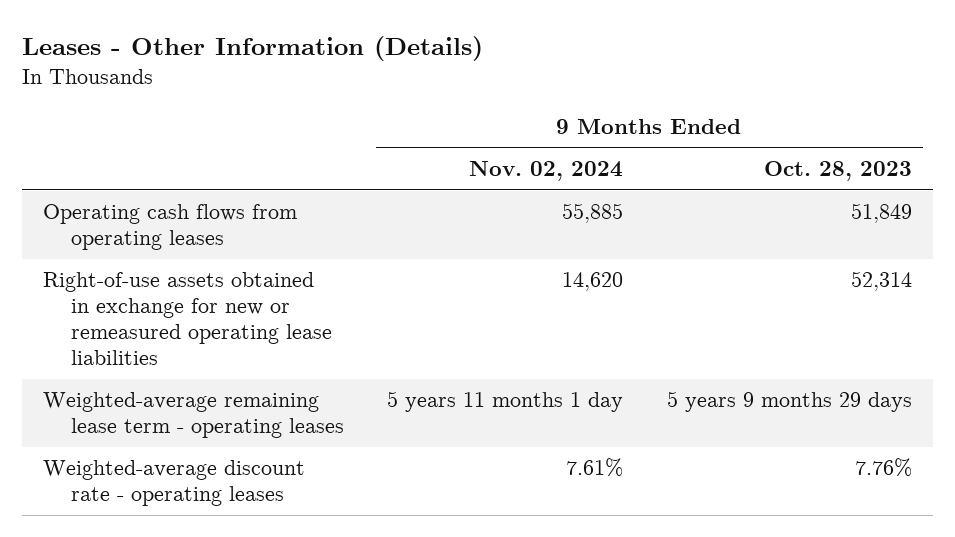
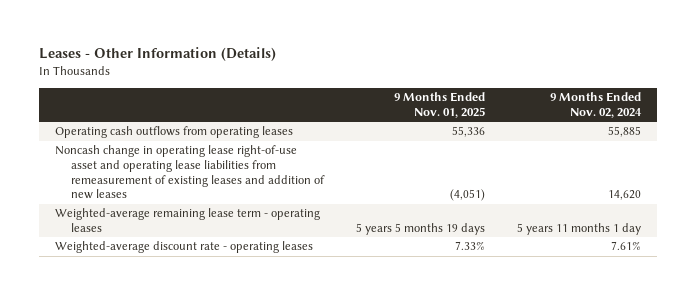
[763,160,912,181] Oct. 28, 2023 -> none
none -> [394,92,486,118] 9 Months Ended Nov. 01, 2025
[43,204,298,251] Operating cash flows from operating leases -> [54,126,293,139] Operating cash outflows from operating leases
[43,272,332,365] Right-of-use assets obtained in exchange for new or remeasured operating lease liabilities -> [54,145,326,200] Noncash change in operating lease right-of-use asset and operating lease liabilities from remeasurement of existing leases and addition of new leases

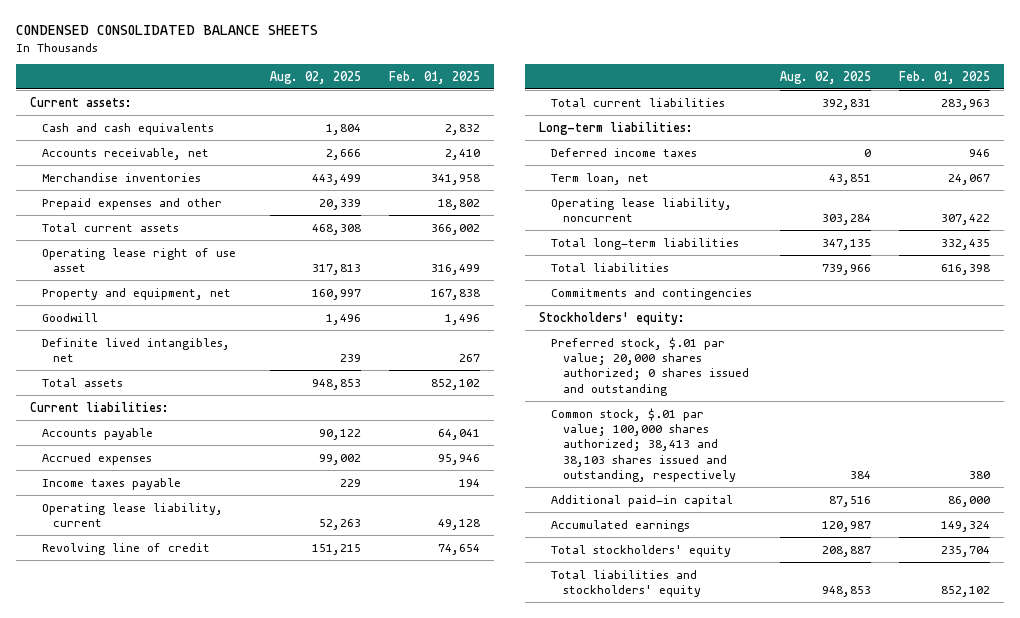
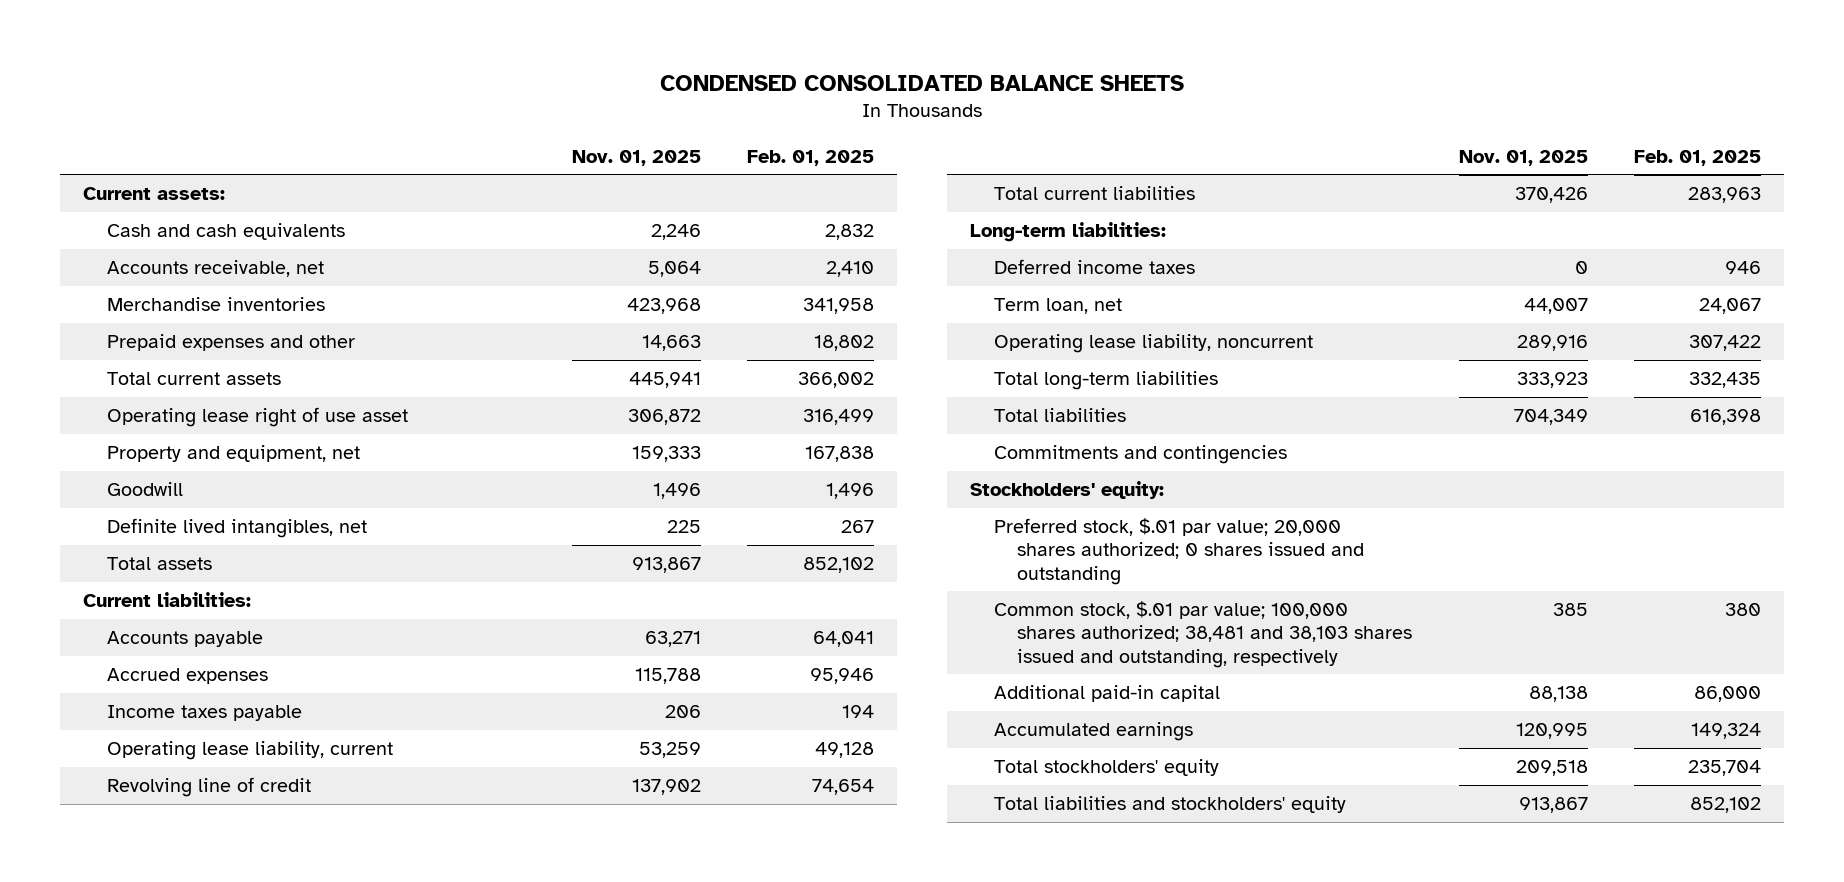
[270,70,362,84] Aug. 02, 2025 -> none
none -> [571,149,701,166] Nov. 01, 2025
[551,407,736,483] Common stock, $.01 par value; 100,000 shares authorized; 38,413 and 38,103 shares issued and outstanding, respectively -> [993,601,1413,668] Common stock, $.01 par value; 100,000 shares authorized; 38,481 and 38,103 shares issued and outstanding, respectively

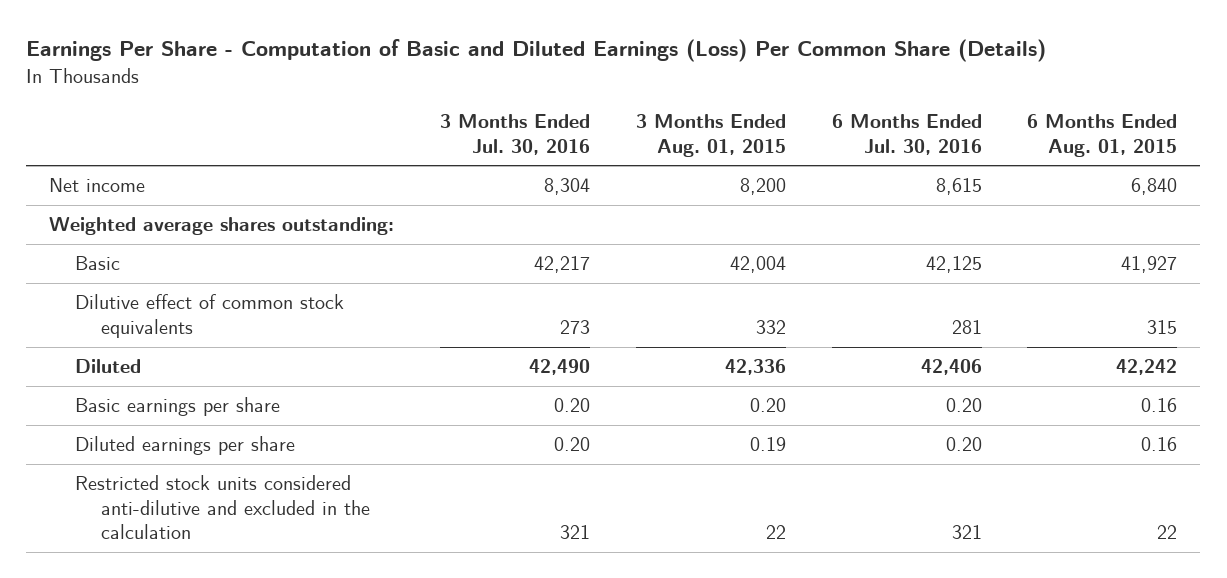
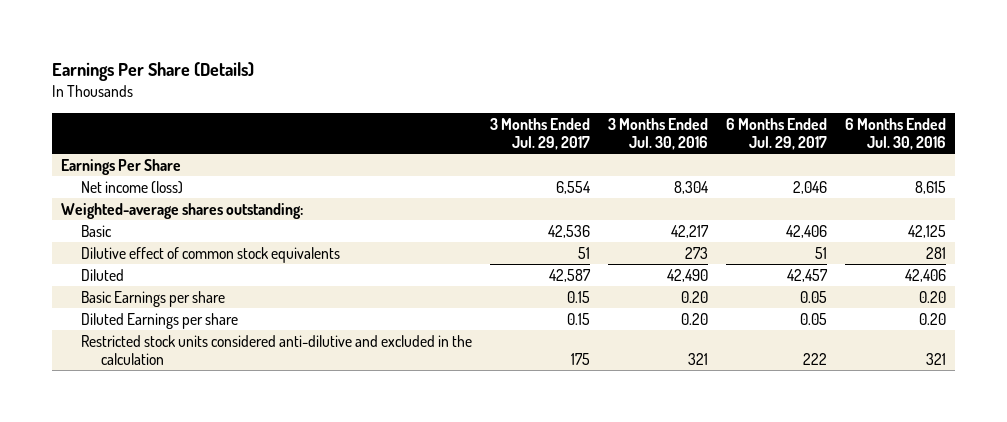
[26,39,1047,63] Earnings Per Share - Computation of Basic and Diluted Earnings (Loss) Per Common Share (Details) -> [52,62,255,82] Earnings Per Share (Details)
[635,114,786,157] 3 Months Ended Aug. 01, 2015 -> none
[1027,114,1178,157] 6 Months Ended Aug. 01, 2015 -> none
none -> [490,117,591,150] 3 Months Ended Jul. 29, 2017
none -> [725,117,827,150] 6 Months Ended Jul. 29, 2017
none -> [61,158,182,175] Earnings Per Share
[49,178,146,193] Net income -> [81,180,184,194] Net income (loss)
[49,217,395,236] Weighted average shares outstanding: -> [61,202,304,219] Weighted-average shares outstanding:
[75,397,281,417] Basic earnings per share -> [81,290,226,307] Basic Earnings per share
[75,436,296,456] Diluted earnings per share -> [81,312,239,329] Diluted Earnings per share

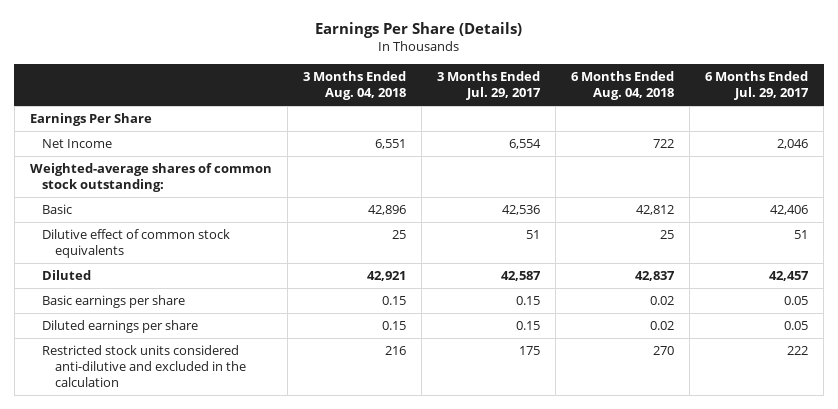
[607,117,708,150] 3 Months Ended Jul. 30, 2016 -> none
[844,117,946,150] 6 Months Ended Jul. 30, 2016 -> none
none -> [302,70,406,100] 3 Months Ended Aug. 04, 2018
none -> [571,70,675,100] 6 Months Ended Aug. 04, 2018
[81,180,184,194] Net income (loss) -> [42,139,113,149] Net Income
[61,202,304,219] Weighted-average shares outstanding: -> [29,163,272,193] Weighted-average shares of common stock outstanding:
[81,290,226,307] Basic Earnings per share -> [42,295,186,309] Basic earnings per share
[81,312,239,329] Diluted Earnings per share -> [42,320,199,334] Diluted earnings per share

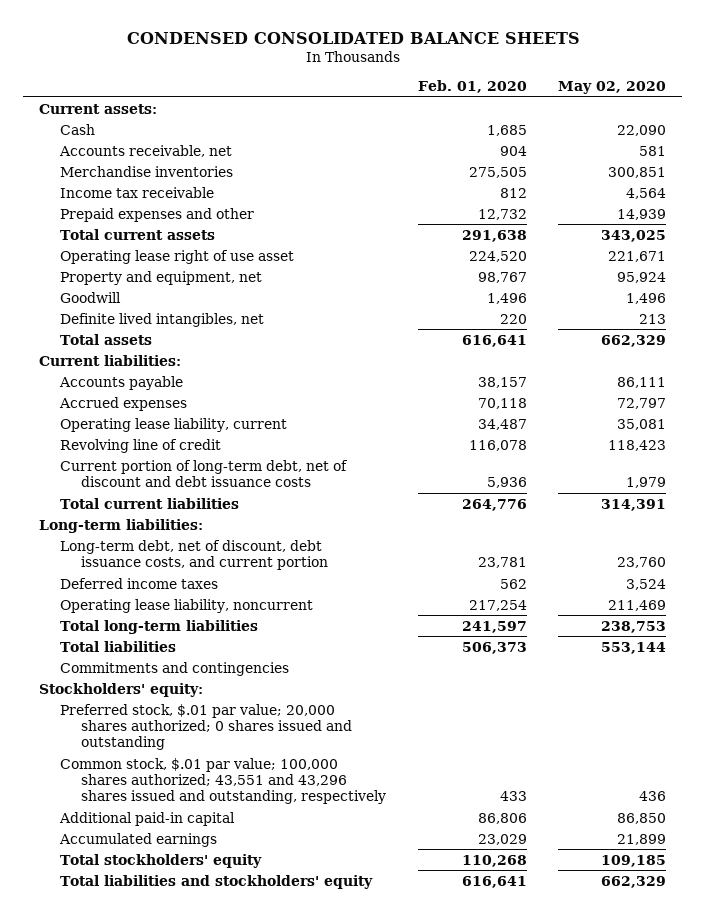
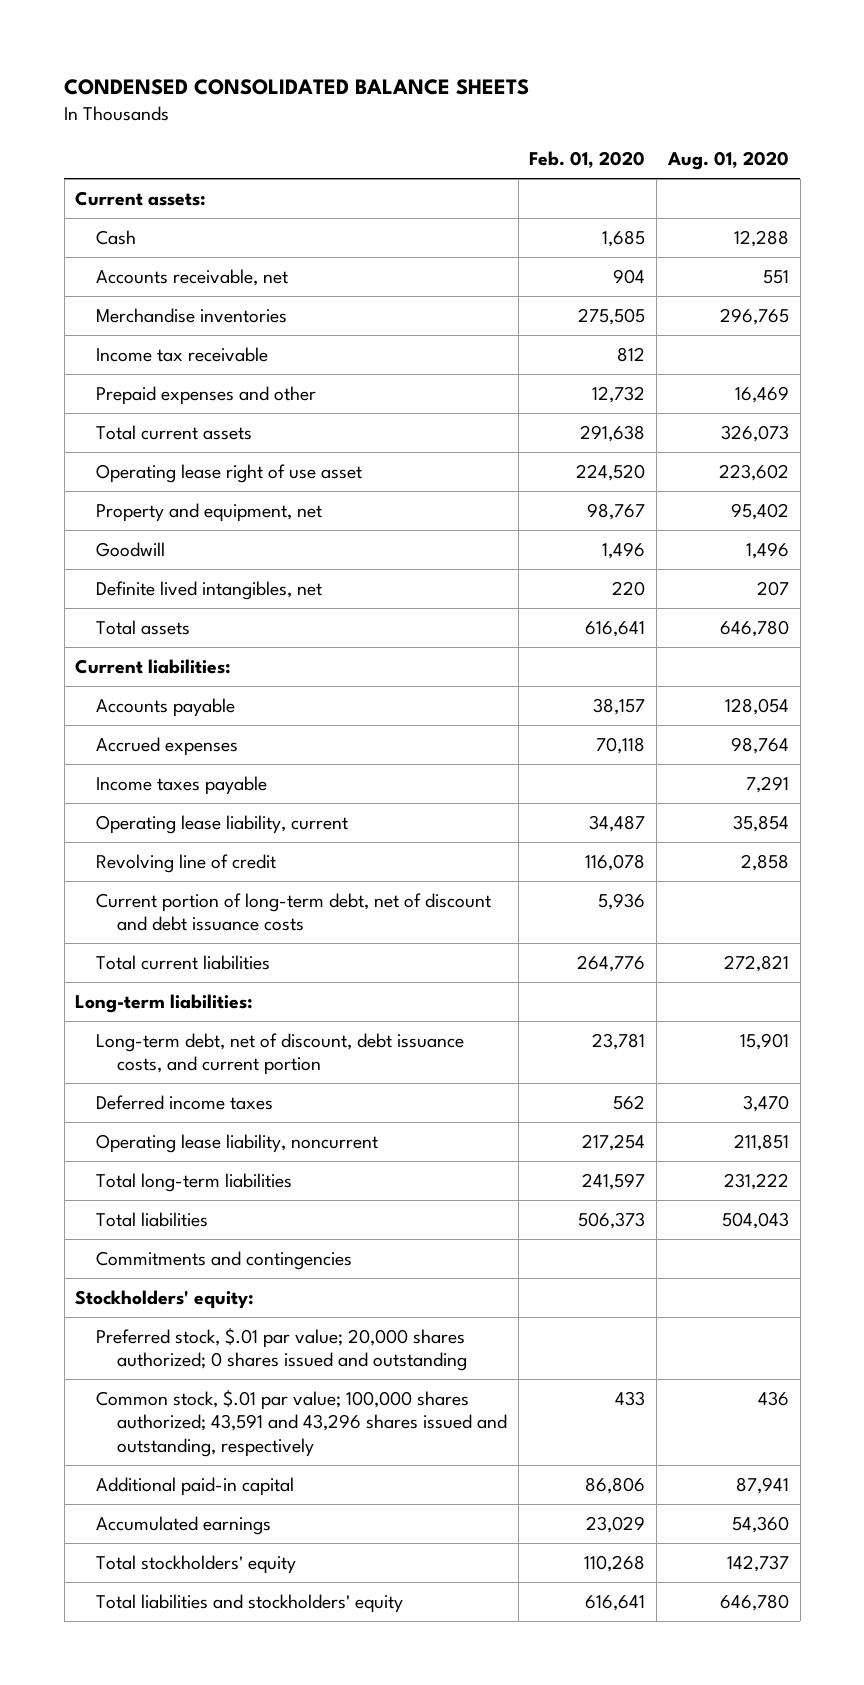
[558,81,667,95] May 02, 2020 -> none
none -> [666,151,789,171] Aug. 01, 2020
none -> [96,775,268,795] Income taxes payable
[60,757,387,805] Common stock, $.01 par value; 100,000 shares authorized; 43,551 and 43,296 shares issued and outstanding, respectively -> [96,1389,507,1458] Common stock, $.01 par value; 100,000 shares authorized; 43,591 and 43,296 shares issued and outstanding, respectively

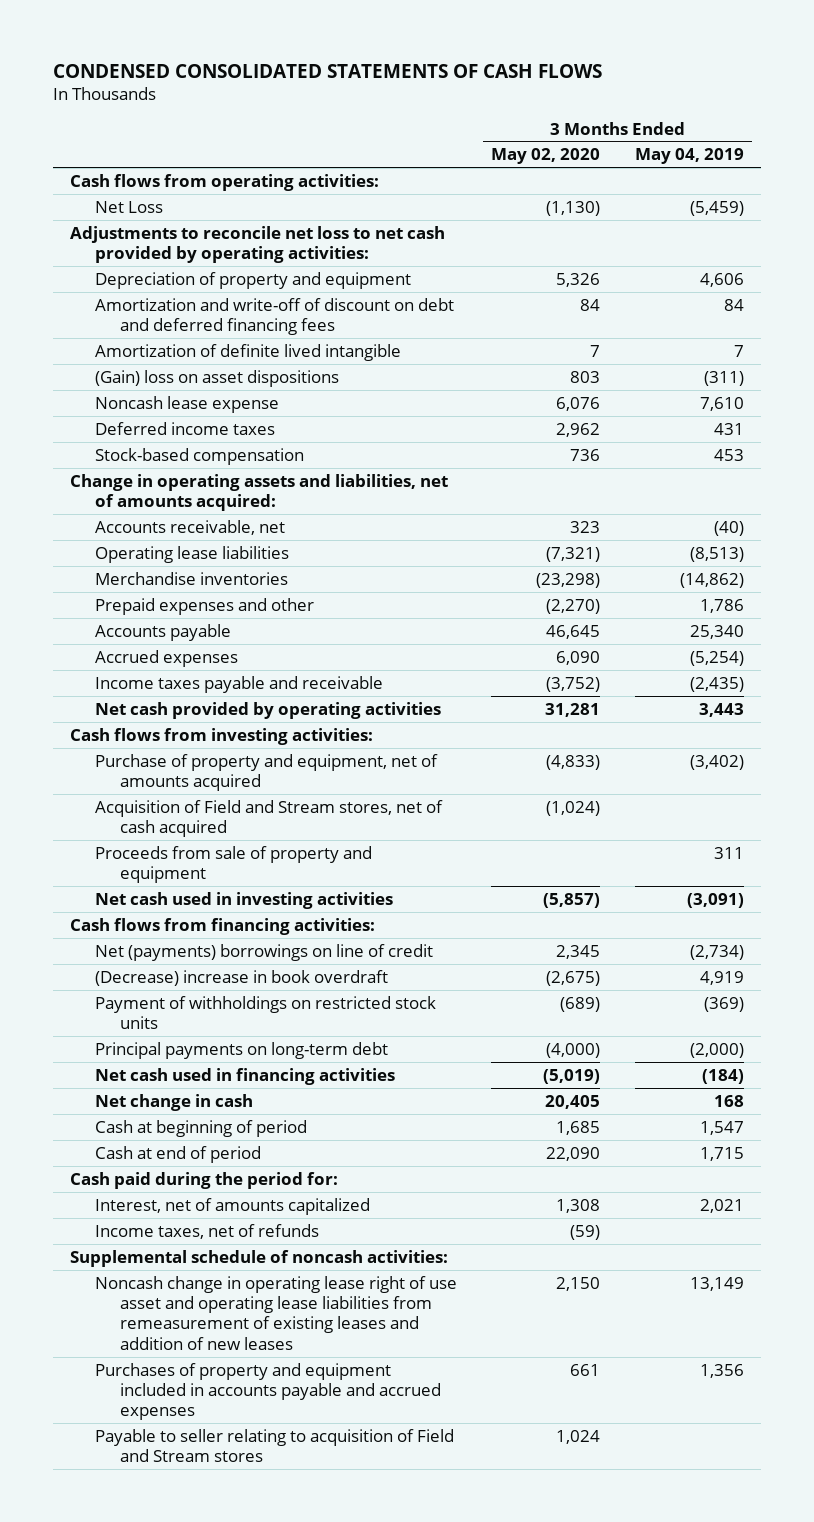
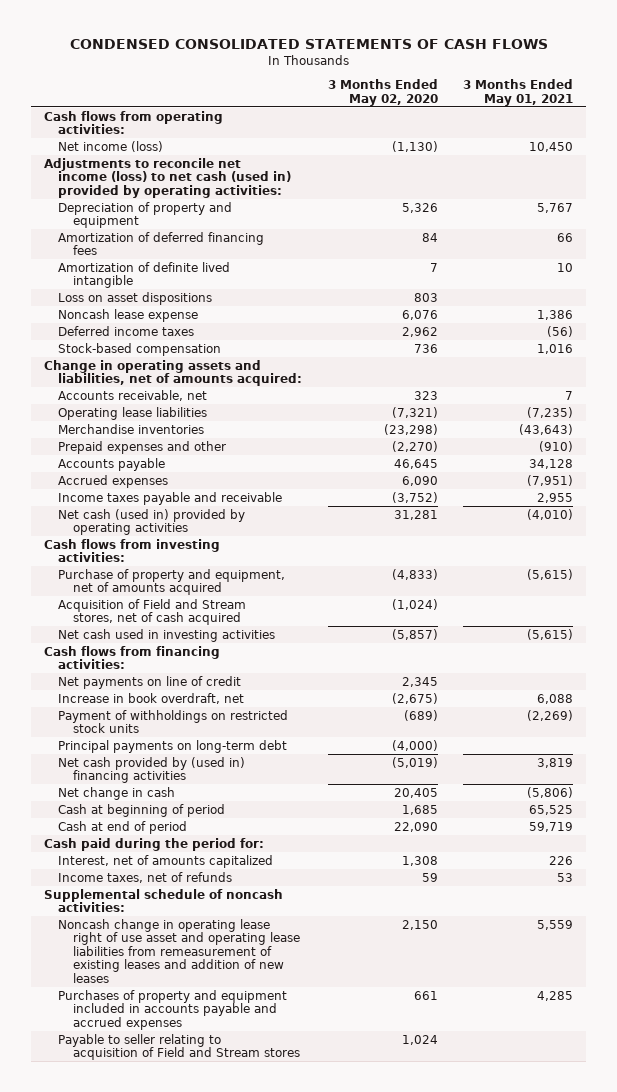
[634,148,744,165] May 04, 2019 -> none
none -> [463,79,574,106] 3 Months Ended May 01, 2021
[95,200,164,213] Net Loss -> [58,140,164,152] Net income (loss)
[70,225,446,263] Adjustments to reconcile net loss to net cash provided by operating activities: -> [43,157,292,198] Adjustments to reconcile net income (loss) to net cash (used in) provided by operating activities:
[95,297,455,335] Amortization and write-off of discount on debt and deferred financing fees -> [58,231,265,256] Amortization of deferred financing fees
[95,369,340,387] (Gain) loss on asset dispositions -> [58,291,213,305] Loss on asset dispositions
[95,701,442,719] Net cash provided by operating activities -> [58,508,246,536] Net cash (used in) provided by operating activities
[95,845,373,883] Proceeds from sale of property and equipment -> none
[95,943,434,961] Net (payments) borrowings on line of credit -> [58,675,242,689] Net payments on line of credit
[95,969,389,986] (Decrease) increase in book overdraft -> [58,692,245,704] Increase in book overdraft, net
[95,1067,396,1085] Net cash used in financing activities -> [58,756,246,784] Net cash provided by (used in) financing activities
[570,1224,601,1240] (59) -> [421,872,438,882] 59

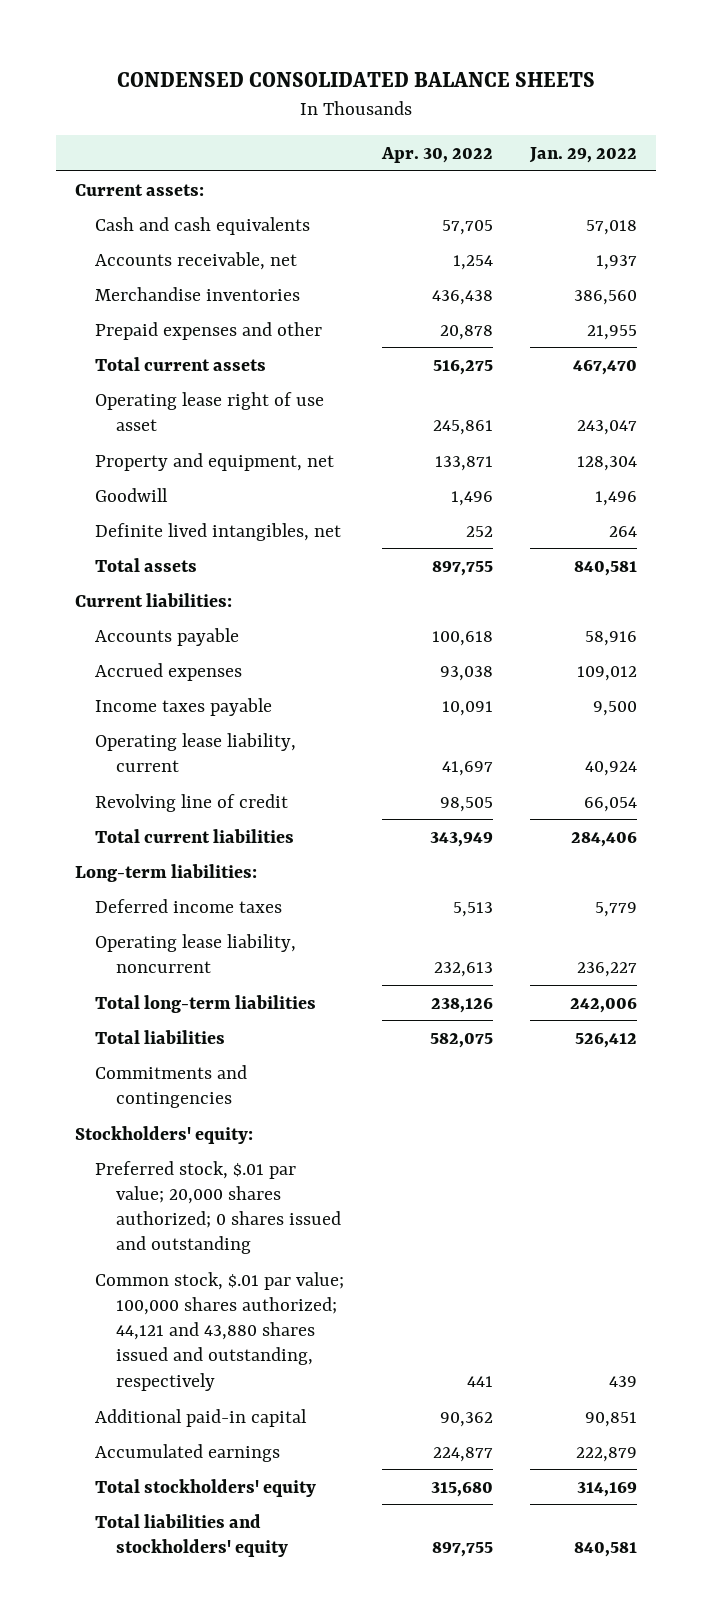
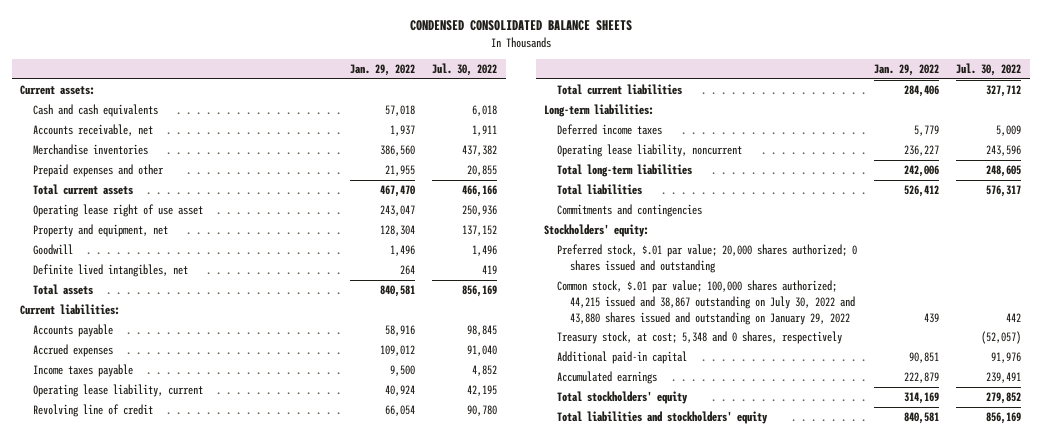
[380,146,493,163] Apr. 30, 2022 -> none
none -> [432,63,498,77] Jul. 30, 2022
[95,1271,345,1391] Common stock, $.01 par value; 100,000 shares authorized; 44,121 and 43,880 shares issued and outstanding, respectively -> [557,280,855,325] Common stock, $.01 par value; 100,000 shares authorized; 44,215 issued and 38,867 outstanding on July 30, 2022 and 43,880 shares issued and outstanding on January 29, 2022
none -> [557,331,843,345] Treasury stock, at cost; 5,348 and 0 shares, respectively

